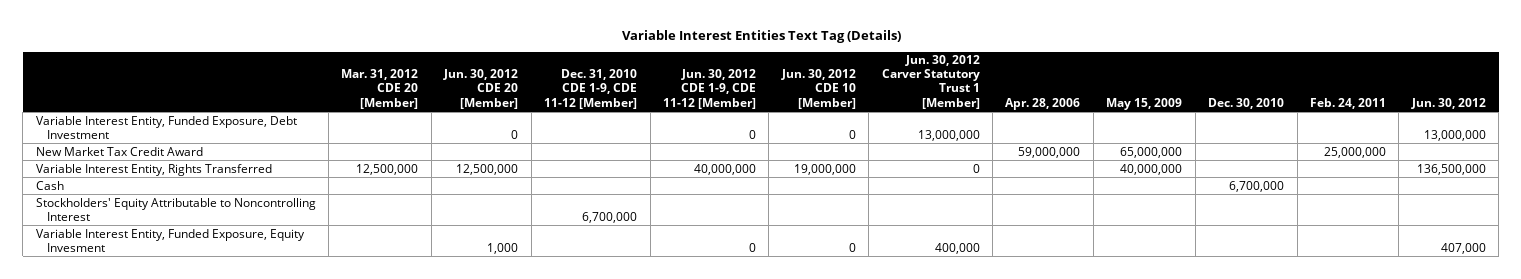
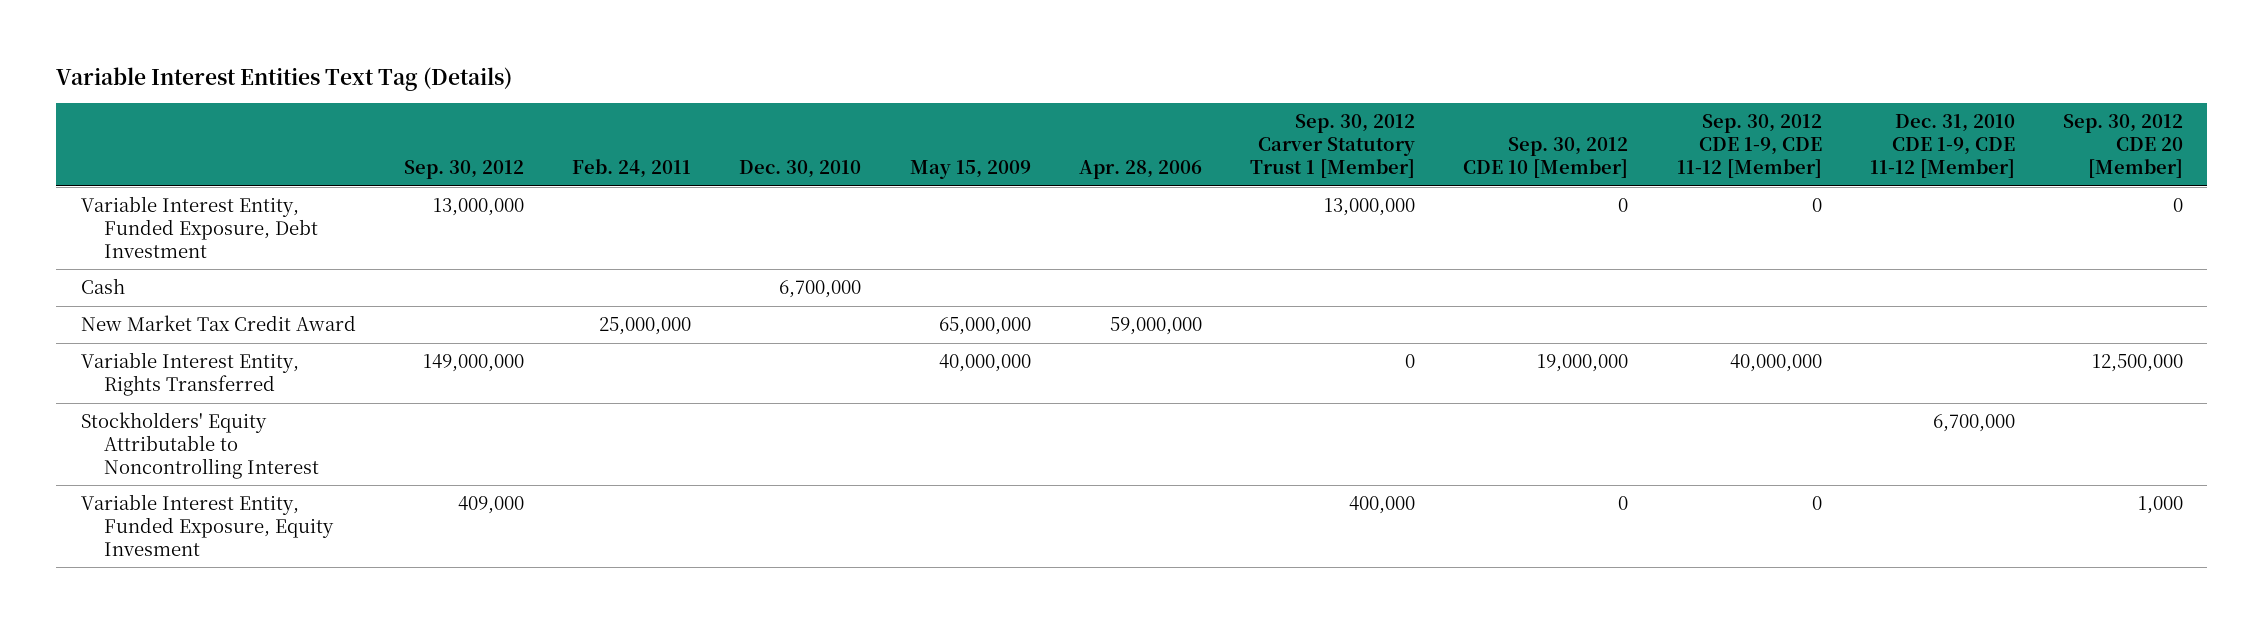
[341,69,419,109] Mar. 31, 2012 CDE 20 [Member] -> none
[443,69,519,109] Jun. 30, 2012 CDE 20 [Member] -> none
[662,69,756,109] Jun. 30, 2012 CDE 1-9, CDE 11-12 [Member] -> none
[780,69,856,109] Jun. 30, 2012 CDE 10 [Member] -> none
[881,55,980,109] Jun. 30, 2012 Carver Statutory Trust 1 [Member] -> none
[1410,97,1486,109] Jun. 30, 2012 -> none
none -> [403,159,524,179] Sep. 30, 2012
none -> [1250,114,1416,178] Sep. 30, 2012 Carver Statutory Trust 1 [Member]
none -> [1463,137,1629,178] Sep. 30, 2012 CDE 10 [Member]
none -> [1676,114,1822,178] Sep. 30, 2012 CDE 1-9, CDE 11-12 [Member]
none -> [2063,114,2184,178] Sep. 30, 2012 CDE 20 [Member]
[35,180,64,190] Cash -> [80,278,125,295] Cash

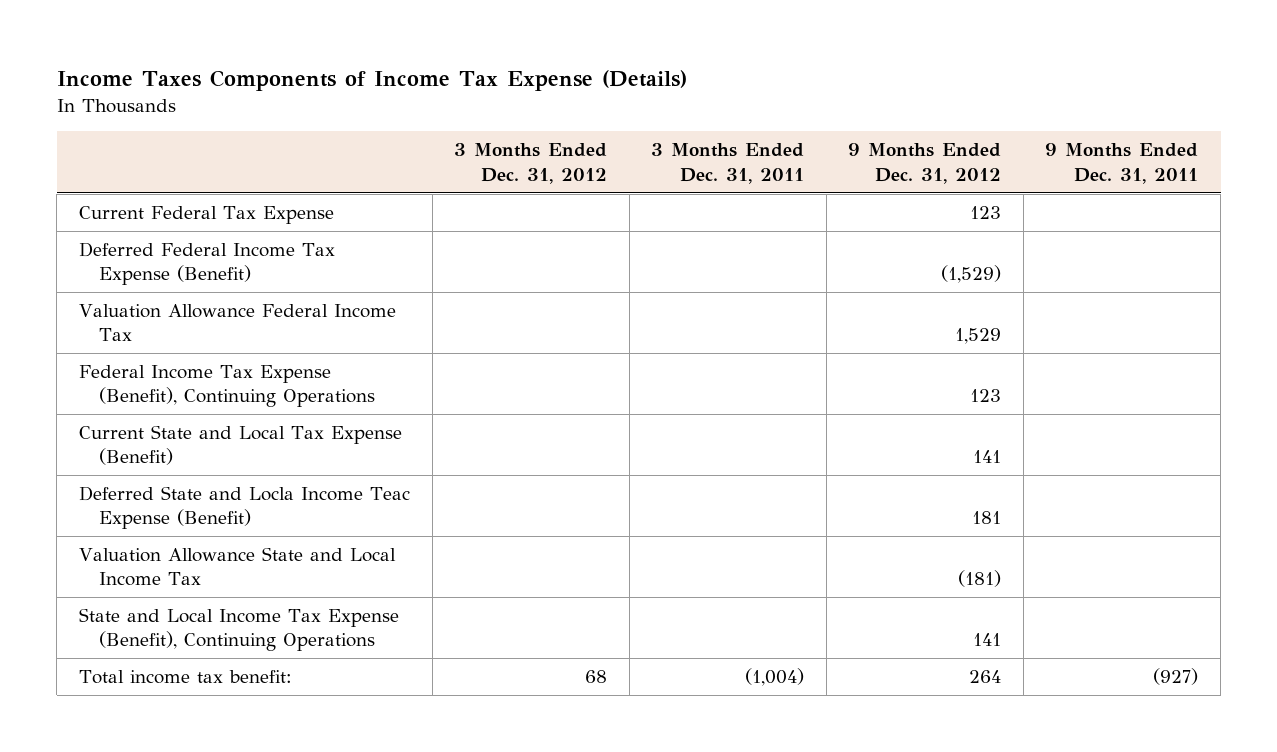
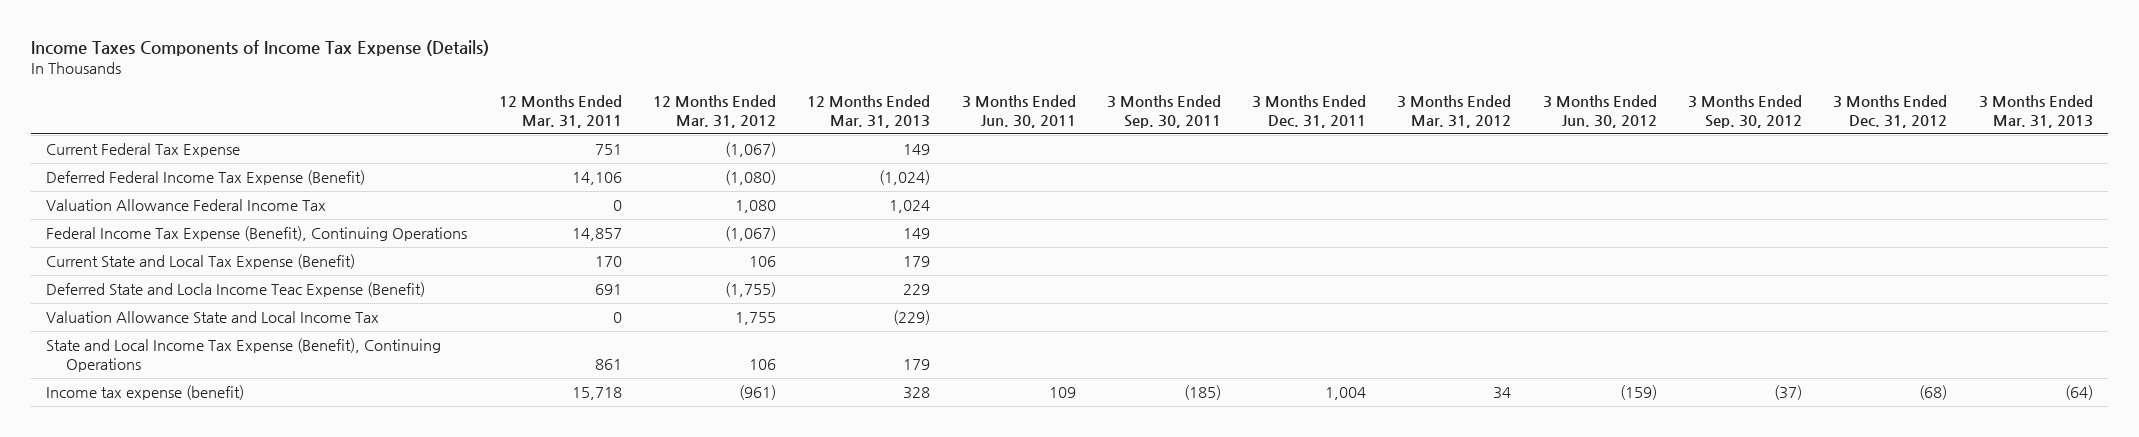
[848,143,1002,184] 9 Months Ended Dec. 31, 2012 -> none
[1045,143,1199,184] 9 Months Ended Dec. 31, 2011 -> none
none -> [498,95,622,128] 12 Months Ended Mar. 31, 2011
none -> [652,95,776,128] 12 Months Ended Mar. 31, 2012
none -> [807,95,931,128] 12 Months Ended Mar. 31, 2013
none -> [961,95,1076,128] 3 Months Ended Jun. 30, 2011
none -> [1106,95,1221,128] 3 Months Ended Sep. 30, 2011
none -> [1397,95,1512,128] 3 Months Ended Mar. 31, 2012
none -> [1542,95,1657,128] 3 Months Ended Jun. 30, 2012
none -> [1688,95,1803,128] 3 Months Ended Sep. 30, 2012
none -> [1978,95,2093,128] 3 Months Ended Mar. 31, 2013
[78,670,292,685] Total income tax benefit: -> [46,385,245,401] Income tax expense (benefit)
[585,670,608,684] 68 -> [1919,385,1948,401] (68)
[745,668,805,687] (1,004) -> [1325,387,1367,401] 1,004

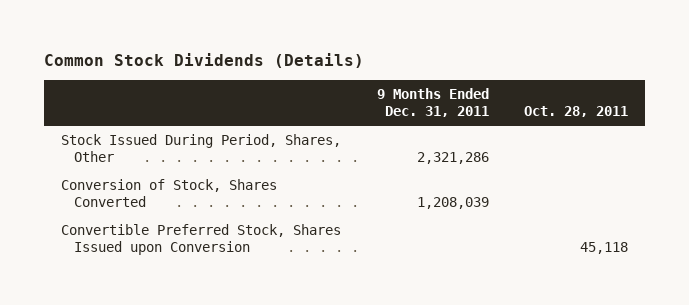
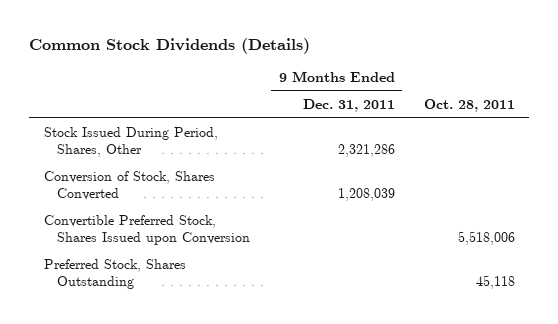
[579,242,628,255] 45,118 -> [457,230,515,245] 5,518,006
none -> [43,259,186,289] Preferred Stock, Shares Outstanding

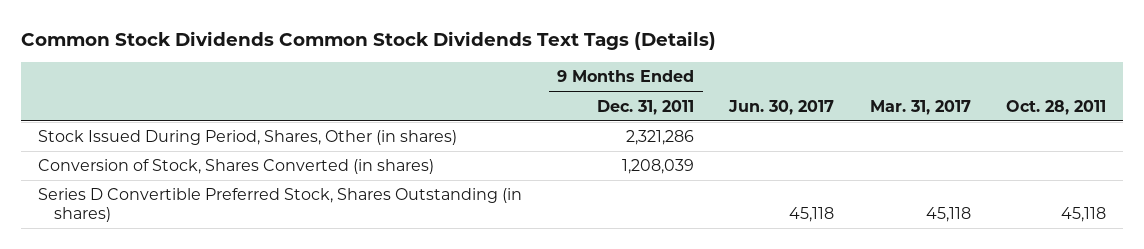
[29,38,311,55] Common Stock Dividends (Details) -> [20,30,716,50] Common Stock Dividends Common Stock Dividends Text Tags (Details)
none -> [728,99,835,115] Jun. 30, 2017
none -> [869,99,971,115] Mar. 31, 2017
[43,215,250,245] Convertible Preferred Stock, Shares Issued upon Conversion -> none
[43,127,218,157] Stock Issued During Period, Shares, Other -> [38,130,458,146] Stock Issued During Period, Shares, Other (in shares)
[43,171,215,200] Conversion of Stock, Shares Converted -> [38,159,435,175] Conversion of Stock, Shares Converted (in shares)
[43,259,186,289] Preferred Stock, Shares Outstanding -> [38,188,523,223] Series D Convertible Preferred Stock, Shares Outstanding (in shares)

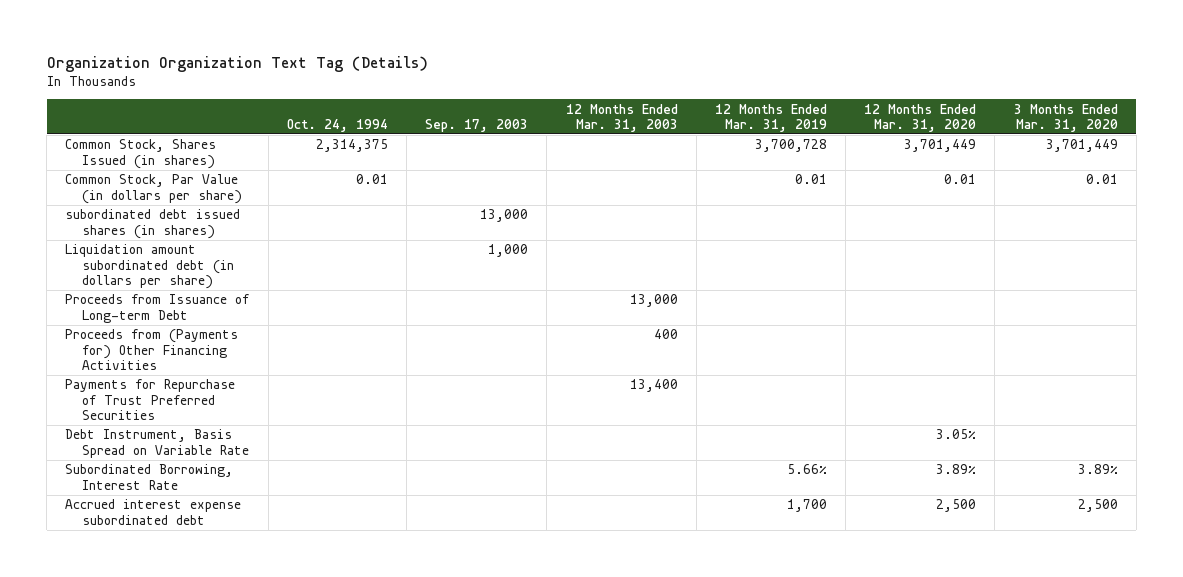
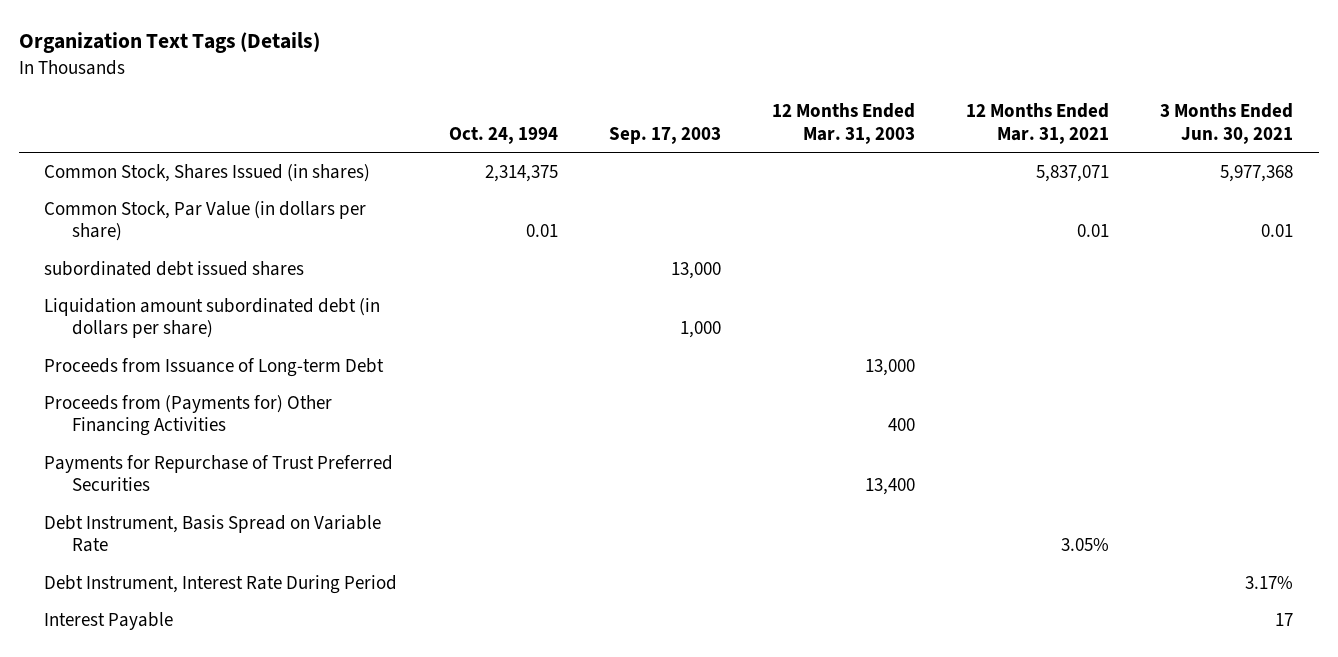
[46,55,428,72] Organization Organization Text Tag (Details) -> [18,32,320,54] Organization Text Tags (Details)
[714,103,827,133] 12 Months Ended Mar. 31, 2019 -> none
[864,103,977,133] 12 Months Ended Mar. 31, 2020 -> none
[1013,103,1118,133] 3 Months Ended Mar. 31, 2020 -> none
none -> [966,103,1110,145] 12 Months Ended Mar. 31, 2021
none -> [1160,103,1294,145] 3 Months Ended Jun. 30, 2021
[65,209,241,239] subordinated debt issued shares (in shares) -> [44,260,305,276] subordinated debt issued shares
[65,464,234,490] Subordinated Borrowing, Interest Rate -> none
[65,499,242,525] Accrued interest expense subordinated debt -> none
none -> [44,574,398,594] Debt Instrument, Interest Rate During Period
none -> [44,611,174,630] Interest Payable

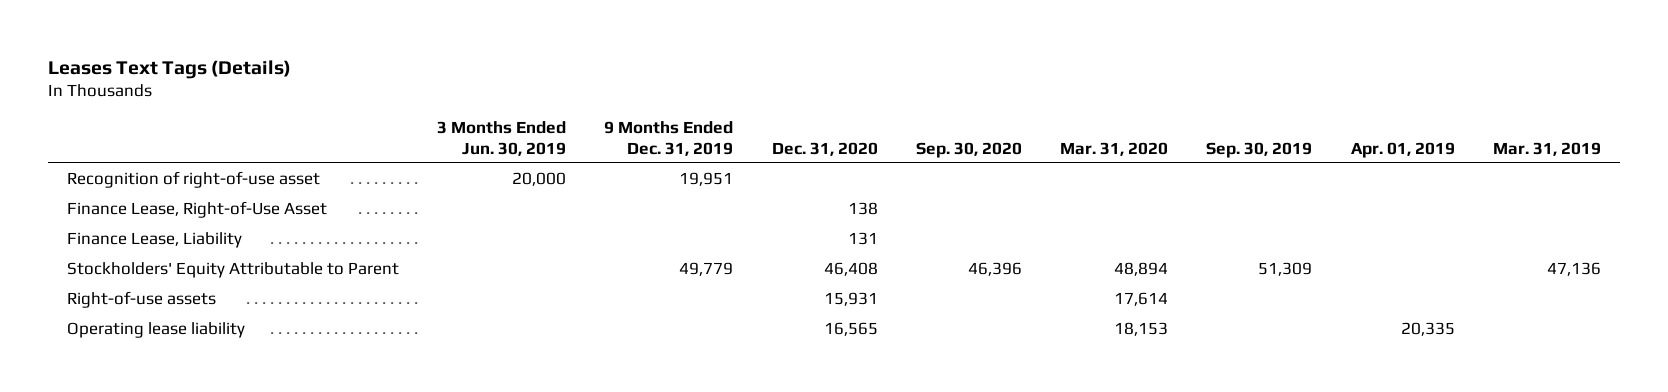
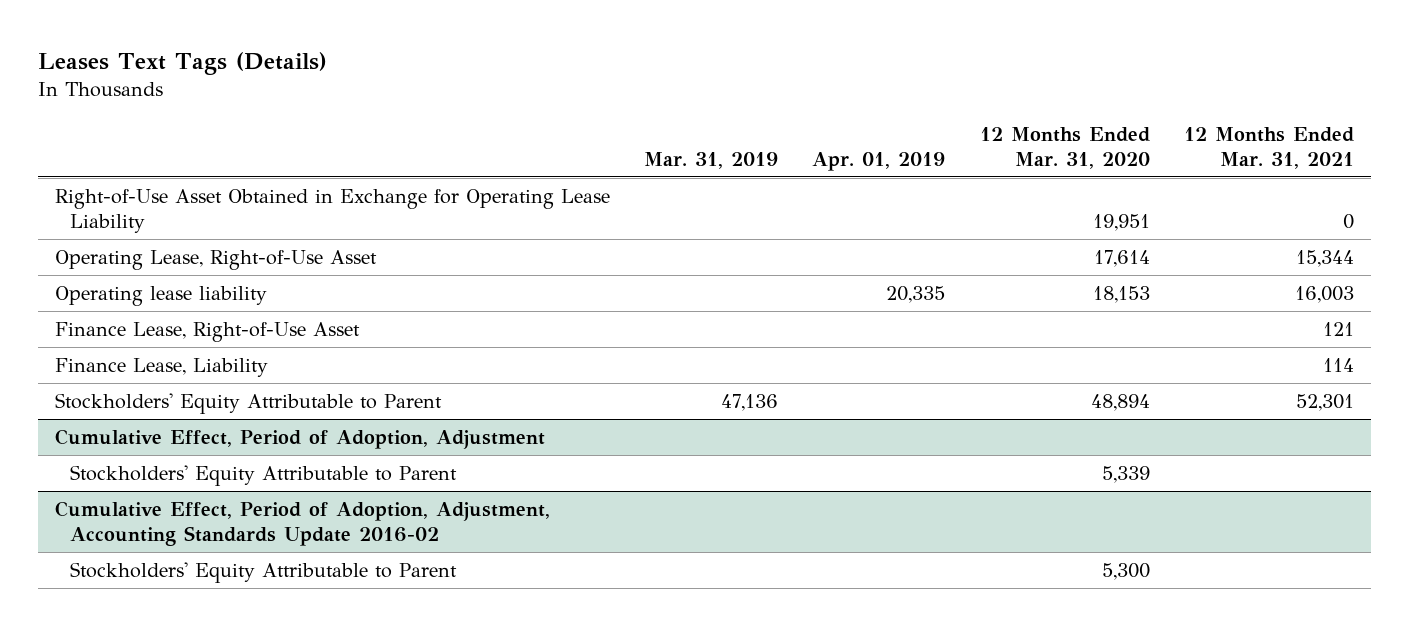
[437,121,567,156] 3 Months Ended Jun. 30, 2019 -> none
[604,121,734,156] 9 Months Ended Dec. 31, 2019 -> none
[771,141,878,156] Dec. 31, 2020 -> none
[915,141,1022,158] Sep. 30, 2020 -> none
[1060,141,1169,156] Mar. 31, 2020 -> none
[1206,141,1313,158] Sep. 30, 2019 -> none
none -> [979,126,1150,169] 12 Months Ended Mar. 31, 2020
none -> [1184,126,1355,169] 12 Months Ended Mar. 31, 2021
[66,171,320,189] Recognition of right-of-use asset -> [54,188,610,233] Right-of-Use Asset Obtained in Exchange for Operating Lease Liability
none -> [54,249,377,270] Operating Lease, Right-of-Use Asset
[66,322,245,339] Operating lease liability -> [54,285,267,306] Operating lease liability
[66,291,216,309] Right-of-use assets -> none
none -> [54,428,545,449] Cumulative Effect, Period of Adoption, Adjustment
none -> [69,464,457,486] Stockholders' Equity Attributable to Parent
none -> [54,500,550,546] Cumulative Effect, Period of Adoption, Adjustment, Accounting Standards Update 2016-02
none -> [69,561,457,583] Stockholders' Equity Attributable to Parent

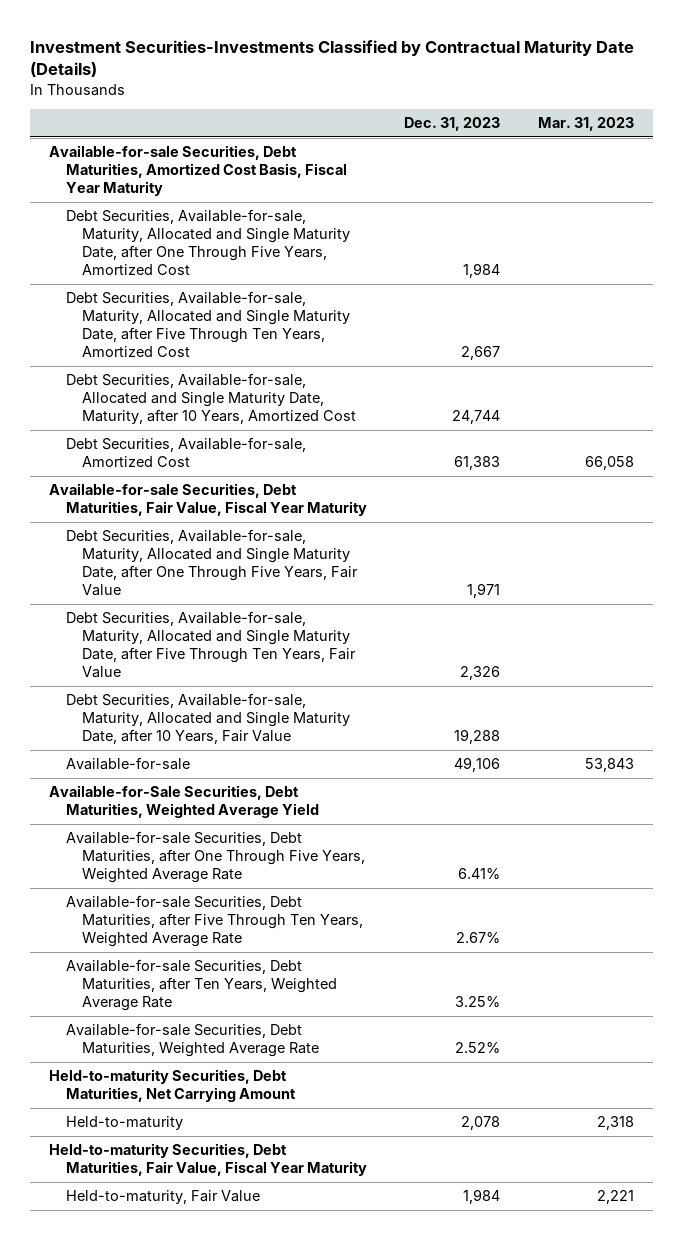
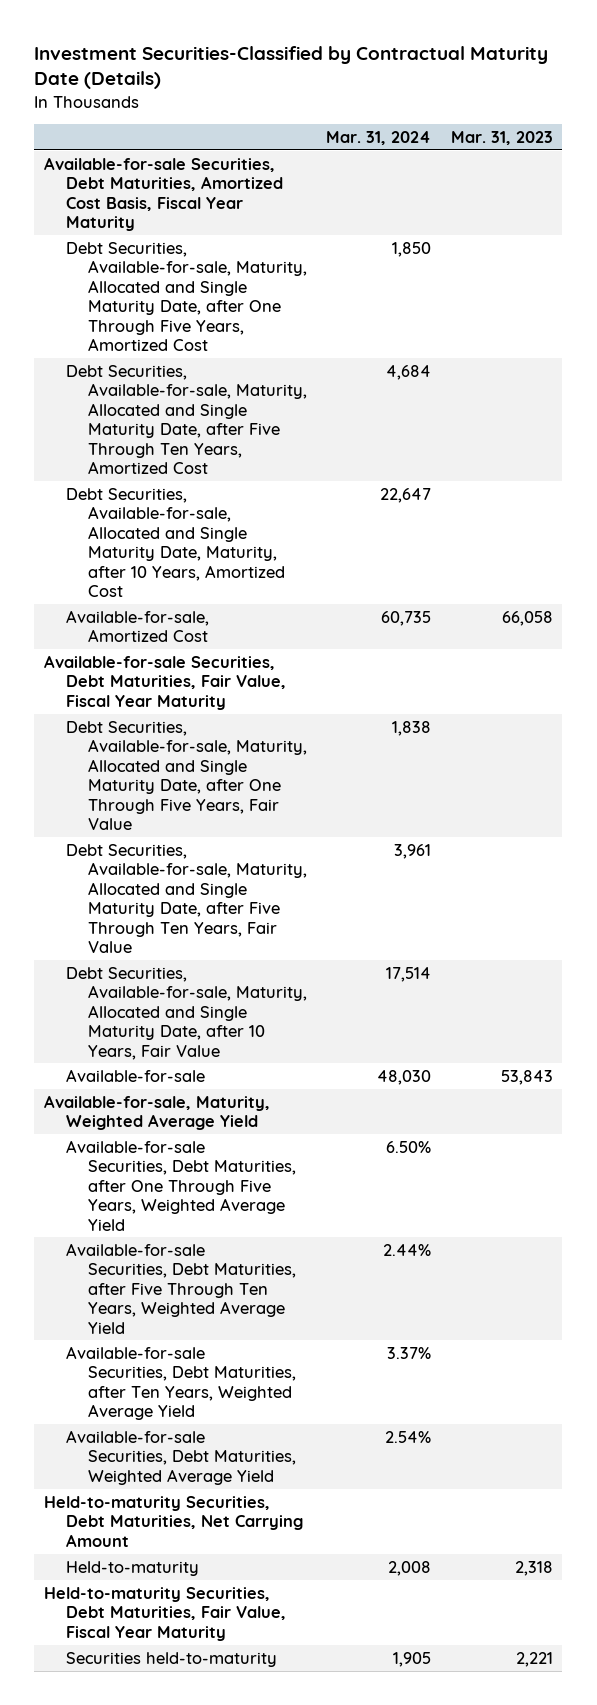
[30,39,635,78] Investment Securities-Investments Classified by Contractual Maturity Date (Details) -> [34,45,549,90] Investment Securities-Classified by Contractual Maturity Date (Details)
[404,117,501,132] Dec. 31, 2023 -> none
none -> [326,130,432,145] Mar. 31, 2024
[65,437,306,468] Debt Securities, Available-for-sale, Amortized Cost -> [65,609,209,643] Available-for-sale, Amortized Cost
[48,785,319,819] Available-for-Sale Securities, Debt Maturities, Weighted Average Yield -> [43,1094,270,1131] Available-for-sale, Maturity, Weighted Average Yield
[65,831,366,884] Available-for-sale Securities, Debt Maturities, after One Through Five Years, Weighted Average Rate -> [65,1139,296,1231] Available-for-sale Securities, Debt Maturities, after One Through Five Years, Weighted Average Yield
[65,895,364,948] Available-for-sale Securities, Debt Maturities, after Five Through Ten Years, Weighted Average Rate -> [65,1242,296,1334] Available-for-sale Securities, Debt Maturities, after Five Through Ten Years, Weighted Average Yield
[65,959,338,1012] Available-for-sale Securities, Debt Maturities, after Ten Years, Weighted Average Rate -> [65,1345,296,1421] Available-for-sale Securities, Debt Maturities, after Ten Years, Weighted Average Yield
[65,1023,320,1058] Available-for-sale Securities, Debt Maturities, Weighted Average Rate -> [65,1429,296,1485] Available-for-sale Securities, Debt Maturities, Weighted Average Yield
[65,1190,260,1205] Held-to-maturity, Fair Value -> [65,1651,277,1667] Securities held-to-maturity

